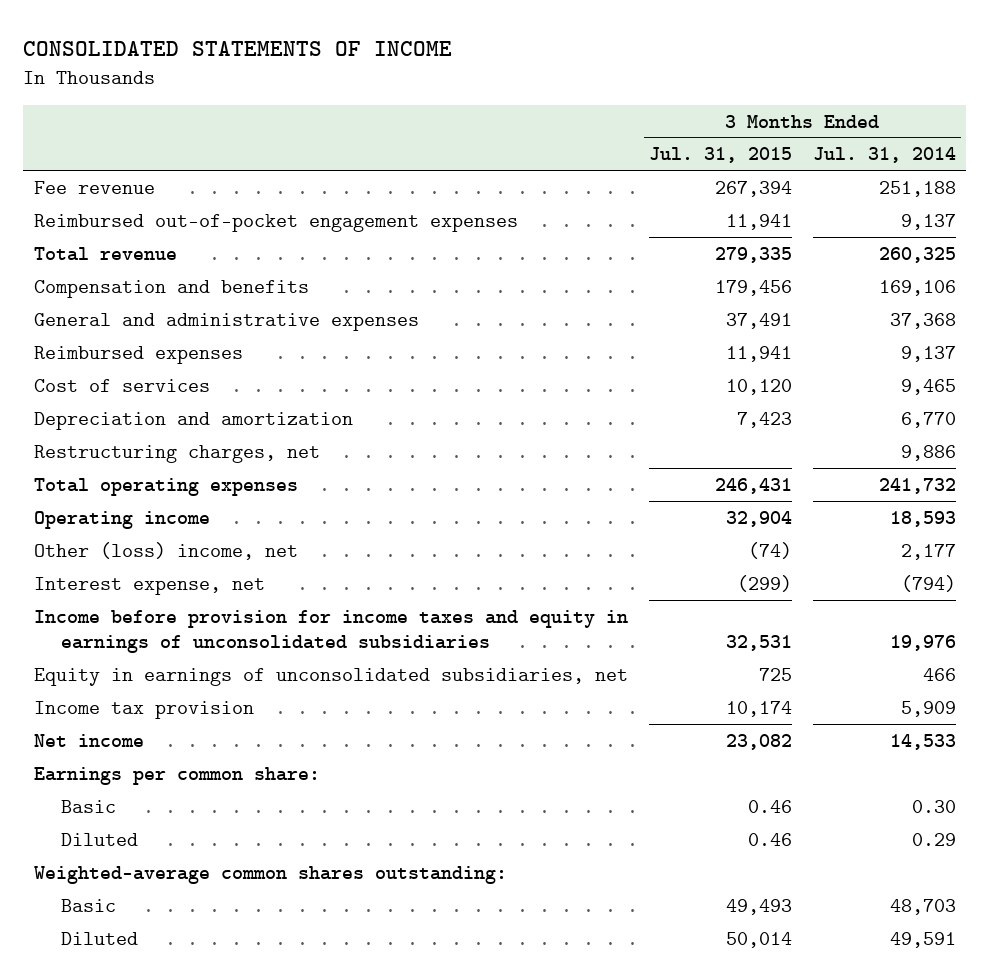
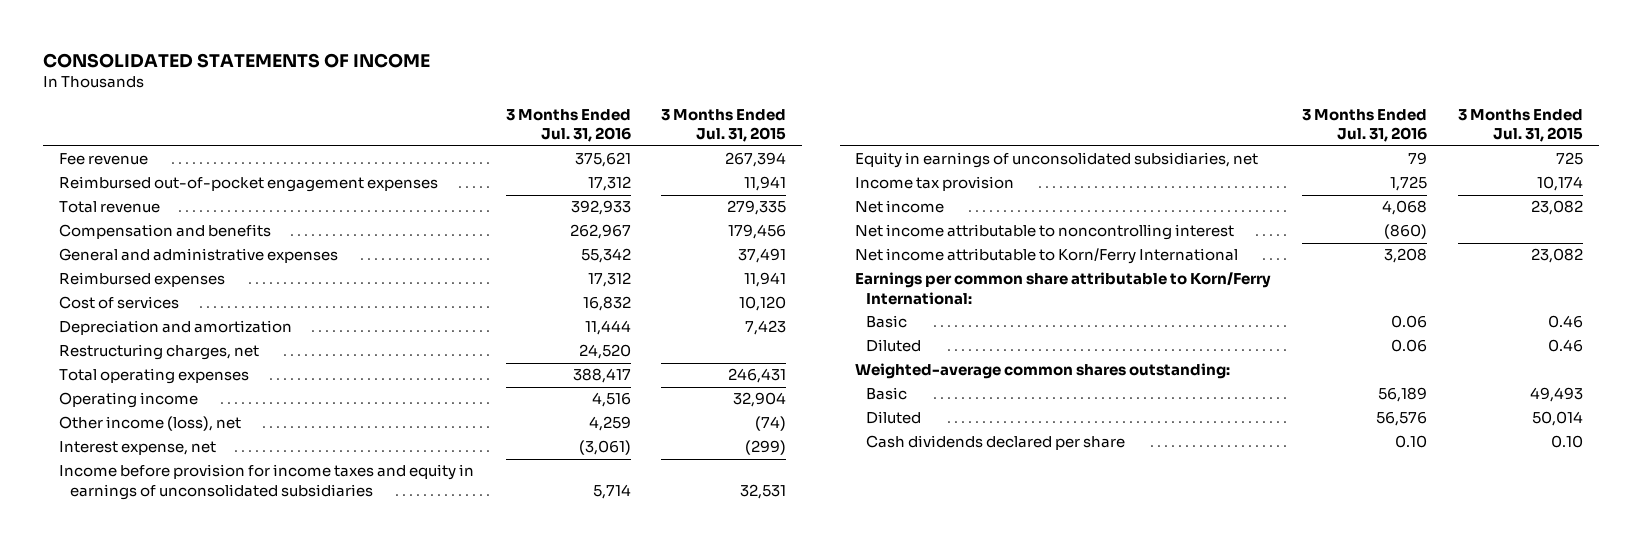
[812,147,956,164] Jul. 31, 2014 -> none
none -> [505,109,631,143] 3 Months Ended Jul. 31, 2016
[33,541,298,560] Other (loss) income, net -> [58,416,241,432] Other income (loss), net
none -> [855,224,1235,241] Net income attributable to noncontrolling interest
none -> [855,248,1239,265] Net income attributable to Korn/Ferry International
[33,766,320,785] Earnings per common share: -> [855,272,1272,305] Earnings per common share attributable to Korn/Ferry International:
none -> [866,435,1126,451] Cash dividends declared per share

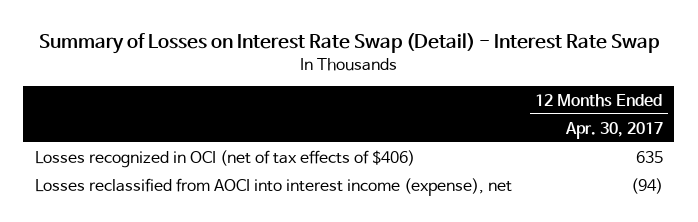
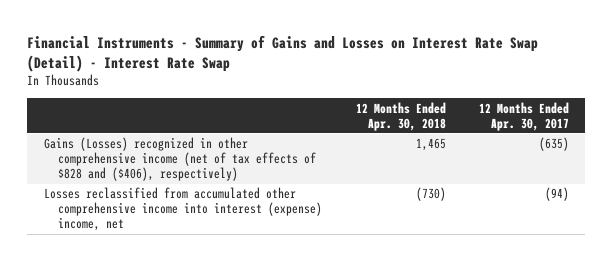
[38,33,659,55] Summary of Losses on Interest Rate Swap (Detail) - Interest Rate Swap -> [27,34,539,72] Financial Instruments - Summary of Gains and Losses on Interest Rate Swap (Detail) - Interest Rate Swap
none -> [355,101,446,131] 12 Months Ended Apr. 30, 2018
[34,149,415,168] Losses recognized in OCI (net of tax effects of $406) -> [43,137,317,182] Gains (Losses) recognized in other comprehensive income (net of tax effects of $828 and ($406), respectively)
[635,150,663,163] 635 -> [538,137,569,152] (635)
[34,177,512,196] Losses reclassified from AOCI into interest income (expense), net -> [43,187,323,232] Losses reclassified from accumulated other comprehensive income into interest (expense) income, net

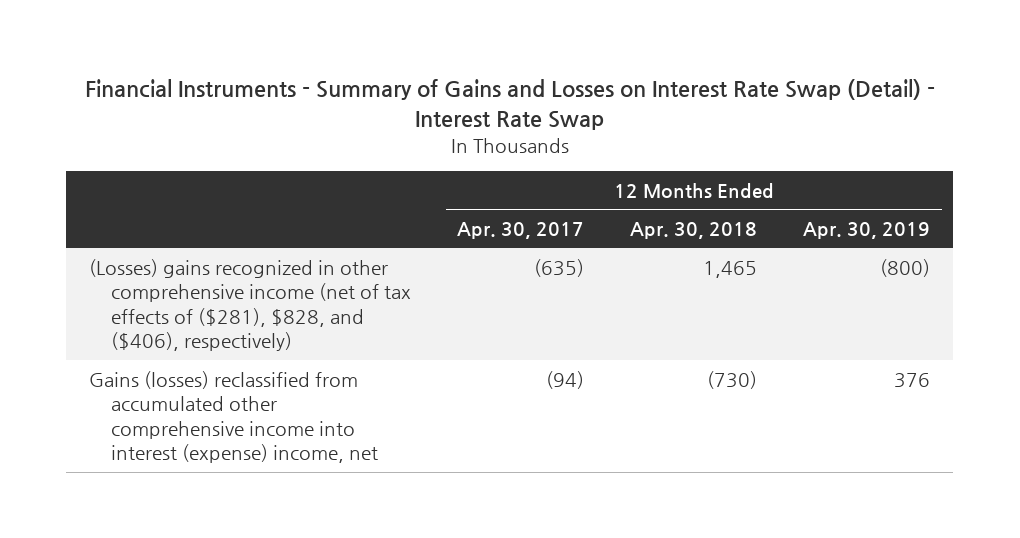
none -> [803,221,931,239] Apr. 30, 2019
[43,137,317,182] Gains (Losses) recognized in other comprehensive income (net of tax effects of $828 and ($406), respectively) -> [89,258,412,352] (Losses) gains recognized in other comprehensive income (net of tax effects of ($281), $828, and ($406), respectively)
[43,187,323,232] Losses reclassified from accumulated other comprehensive income into interest (expense) income, net -> [89,370,379,464] Gains (losses) reclassified from accumulated other comprehensive income into interest (expense) income, net

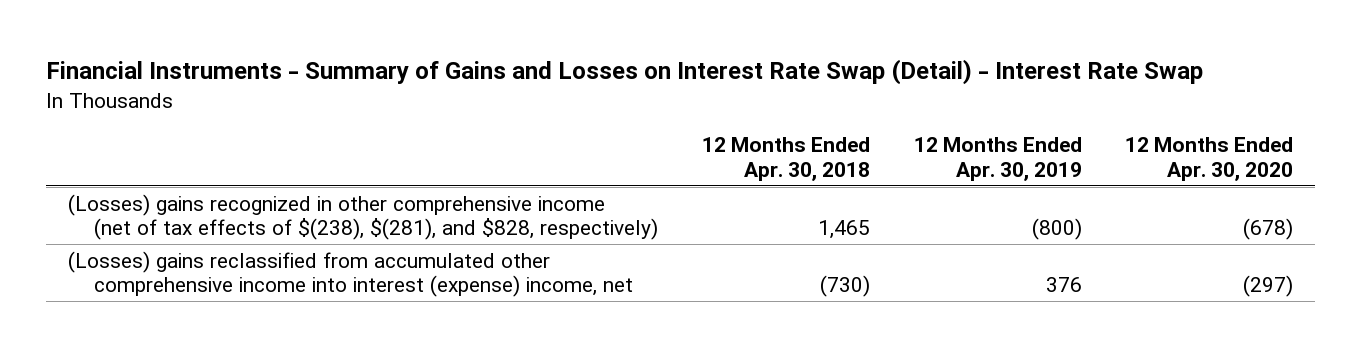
[457,221,585,239] Apr. 30, 2017 -> none
none -> [1125,137,1294,181] 12 Months Ended Apr. 30, 2020
[89,258,412,352] (Losses) gains recognized in other comprehensive income (net of tax effects of ($281), $828, and ($406), respectively) -> [68,193,658,241] (Losses) gains recognized in other comprehensive income (net of tax effects of $(238), $(281), and $828, respectively)
[89,370,379,464] Gains (losses) reclassified from accumulated other comprehensive income into interest (expense) income, net -> [68,250,633,298] (Losses) gains reclassified from accumulated other comprehensive income into interest (expense) income, net

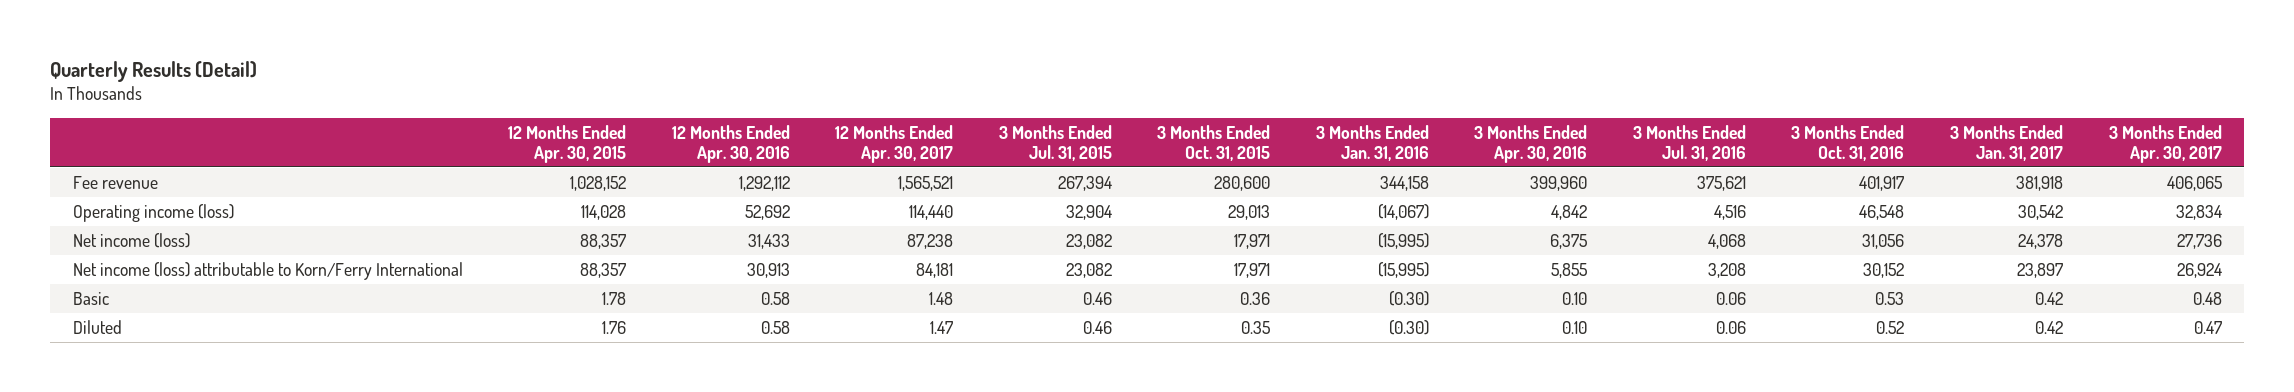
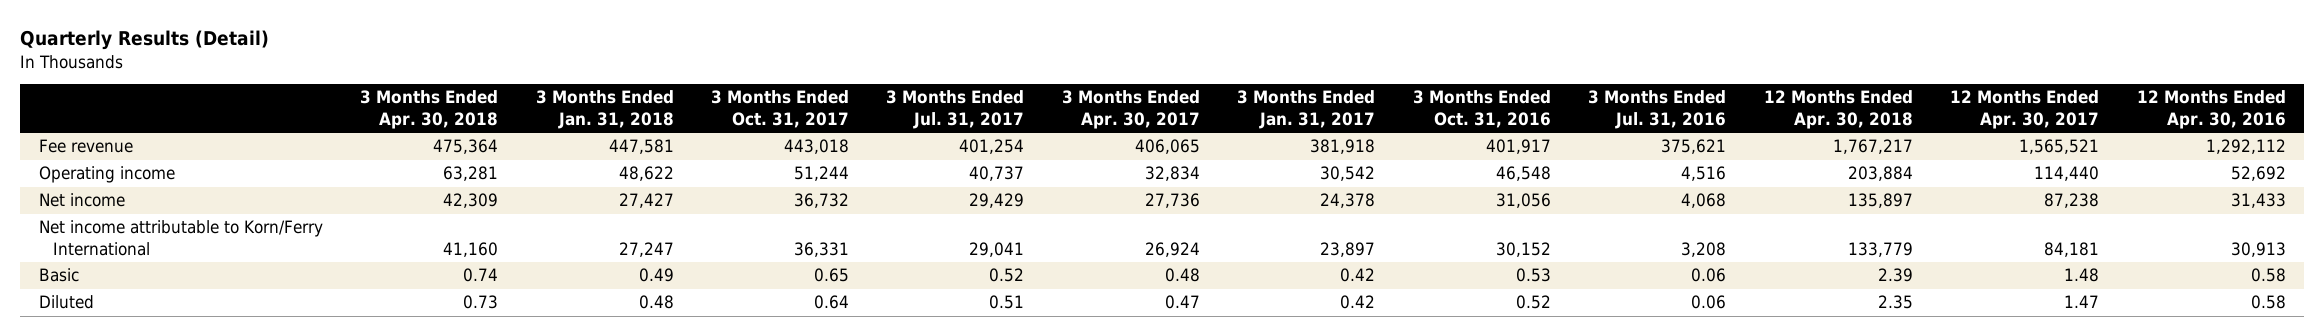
[508,124,627,163] 12 Months Ended Apr. 30, 2015 -> none
[998,124,1112,161] 3 Months Ended Jul. 31, 2015 -> none
[1157,124,1271,161] 3 Months Ended Oct. 31, 2015 -> none
[1315,124,1429,161] 3 Months Ended Jan. 31, 2016 -> none
[1474,124,1588,163] 3 Months Ended Apr. 30, 2016 -> none
none -> [360,90,499,129] 3 Months Ended Apr. 30, 2018
none -> [535,90,674,129] 3 Months Ended Jan. 31, 2018
none -> [711,90,850,128] 3 Months Ended Oct. 31, 2017
none -> [886,90,1025,129] 3 Months Ended Jul. 31, 2017
none -> [1763,90,1913,129] 12 Months Ended Apr. 30, 2018
[72,203,234,222] Operating income (loss) -> [38,166,175,184] Operating income
[72,232,190,248] Net income (loss) -> [38,193,125,208] Net income
[72,261,463,280] Net income (loss) attributable to Korn/Ferry International -> [38,220,323,256] Net income attributable to Korn/Ferry International

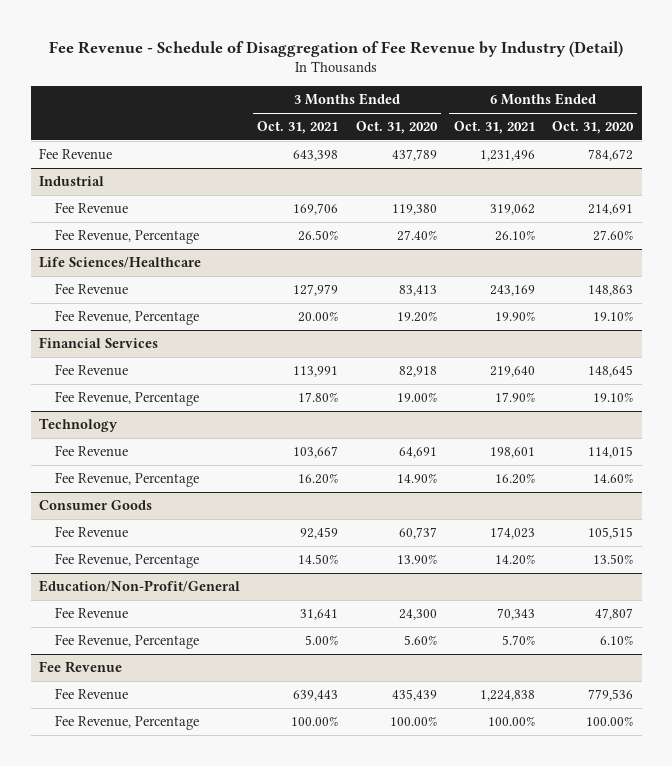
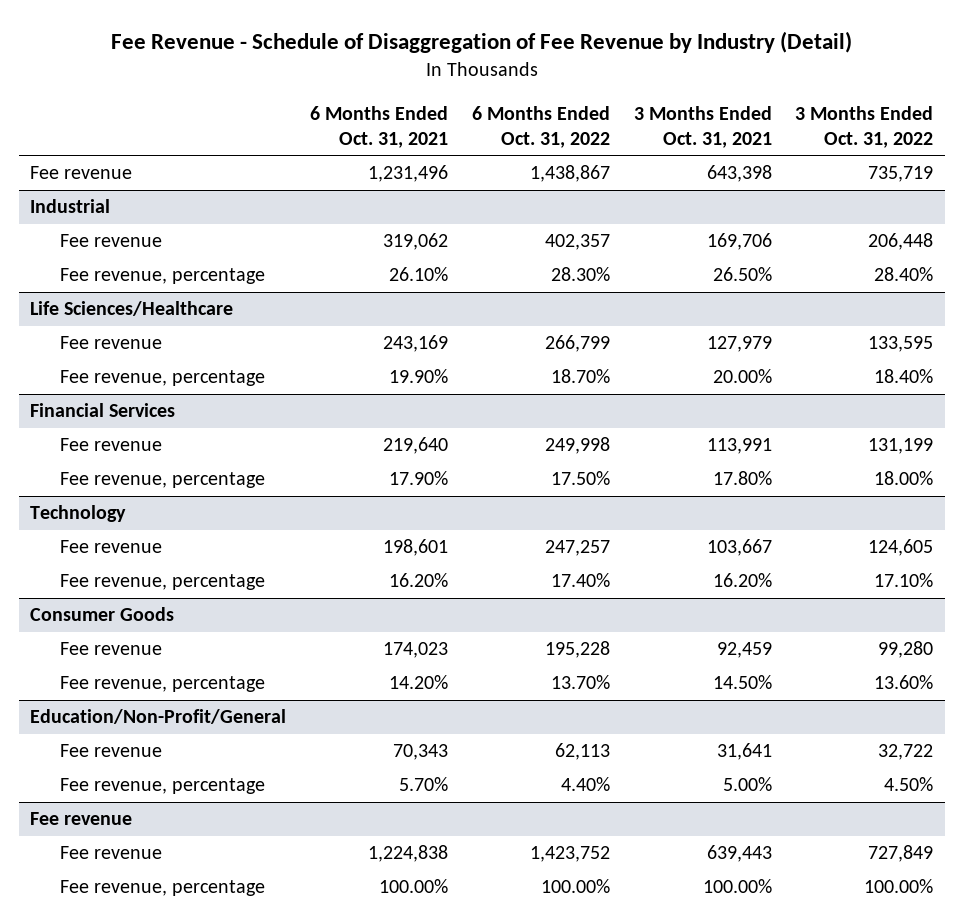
[355,121,438,135] Oct. 31, 2020 -> none
[551,121,634,135] Oct. 31, 2020 -> none
none -> [471,105,610,148] 6 Months Ended Oct. 31, 2022
none -> [795,105,934,148] 3 Months Ended Oct. 31, 2022
[39,148,113,161] Fee Revenue -> [30,166,133,180] Fee revenue
[54,202,128,215] Fee Revenue -> [60,234,163,248] Fee revenue
[54,229,199,245] Fee Revenue, Percentage -> [60,268,266,285] Fee revenue, percentage
[54,283,128,296] Fee Revenue -> [60,336,163,350] Fee revenue
[54,310,199,326] Fee Revenue, Percentage -> [60,370,266,387] Fee revenue, percentage
[54,364,128,377] Fee Revenue -> [60,438,163,452] Fee revenue
[54,391,199,407] Fee Revenue, Percentage -> [60,472,266,489] Fee revenue, percentage
[54,445,128,458] Fee Revenue -> [60,540,163,554] Fee revenue
[54,472,199,488] Fee Revenue, Percentage -> [60,574,266,591] Fee revenue, percentage
[54,526,128,539] Fee Revenue -> [60,642,163,656] Fee revenue
[54,553,199,569] Fee Revenue, Percentage -> [60,676,266,693] Fee revenue, percentage
[54,607,128,620] Fee Revenue -> [60,744,163,758] Fee revenue
[54,634,199,650] Fee Revenue, Percentage -> [60,778,266,795] Fee revenue, percentage
[39,661,123,674] Fee Revenue -> [30,812,133,826] Fee revenue
[54,688,128,701] Fee Revenue -> [60,846,163,860] Fee revenue
[54,715,199,731] Fee Revenue, Percentage -> [60,880,266,897] Fee revenue, percentage

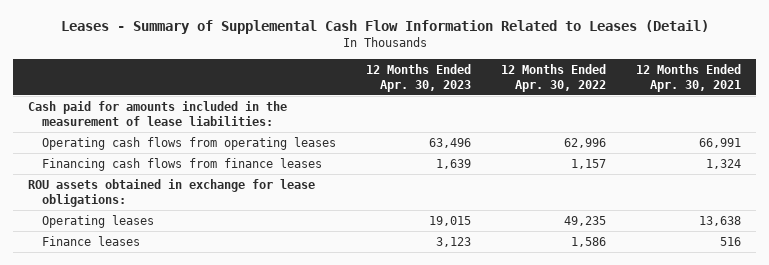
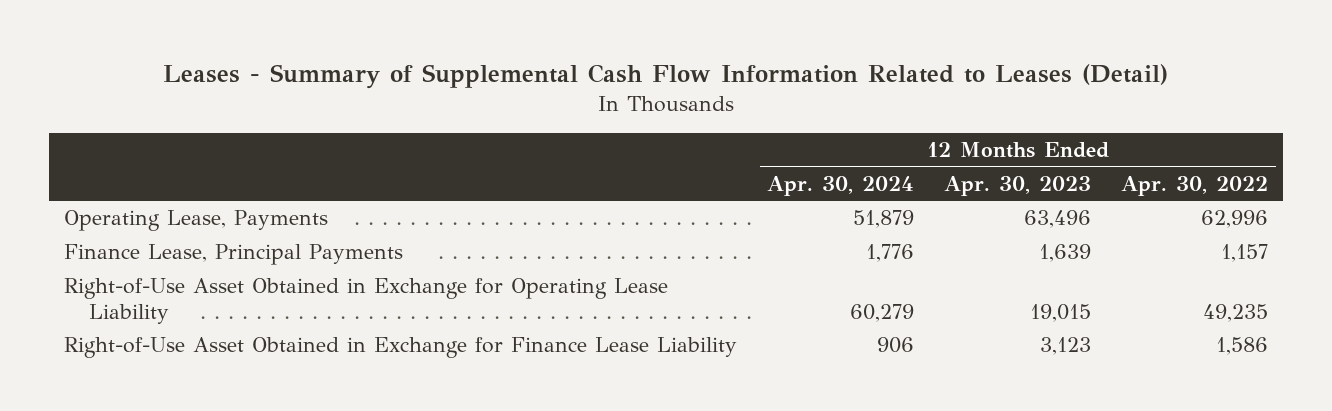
[636,64,742,92] 12 Months Ended Apr. 30, 2021 -> none
none -> [767,175,915,196] Apr. 30, 2024
[27,100,287,126] Cash paid for amounts included in the measurement of lease liabilities: -> none
[27,178,315,207] ROU assets obtained in exchange for lease obligations: -> none
[42,136,337,150] Operating cash flows from operating leases -> [64,210,329,232] Operating Lease, Payments
[42,157,323,171] Financing cash flows from finance leases -> [64,244,404,266] Finance Lease, Principal Payments
[42,214,155,228] Operating leases -> [64,278,669,324] Right-of-Use Asset Obtained in Exchange for Operating Lease Liability
[42,235,141,246] Finance leases -> [64,337,738,359] Right-of-Use Asset Obtained in Exchange for Finance Lease Liability

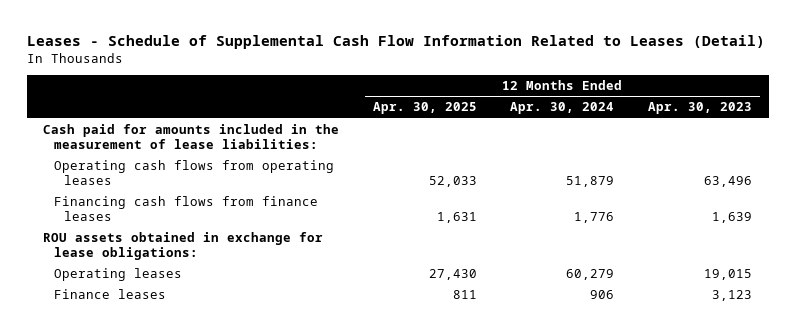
[163,64,1169,90] Leases - Summary of Supplemental Cash Flow Information Related to Leases (Detail) -> [26,35,765,50] Leases - Schedule of Supplemental Cash Flow Information Related to Leases (Detail)
[1121,175,1269,196] Apr. 30, 2022 -> none
none -> [372,102,477,115] Apr. 30, 2025
none -> [43,124,340,150] Cash paid for amounts included in the measurement of lease liabilities:
[64,210,329,232] Operating Lease, Payments -> [53,160,334,186] Operating cash flows from operating leases
[64,244,404,266] Finance Lease, Principal Payments -> [53,196,318,222] Financing cash flows from finance leases
none -> [43,232,324,261] ROU assets obtained in exchange for lease obligations:
[64,278,669,324] Right-of-Use Asset Obtained in Exchange for Operating Lease Liability -> [53,268,182,282] Operating leases
[64,337,738,359] Right-of-Use Asset Obtained in Exchange for Finance Lease Liability -> [53,289,166,300] Finance leases

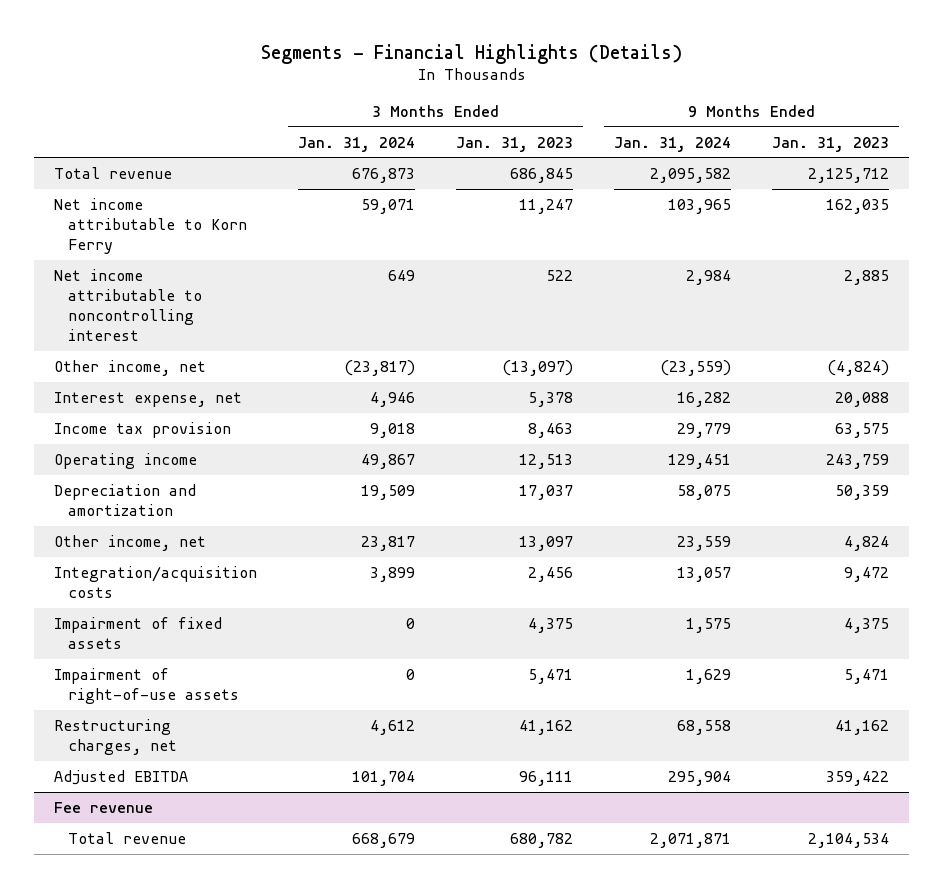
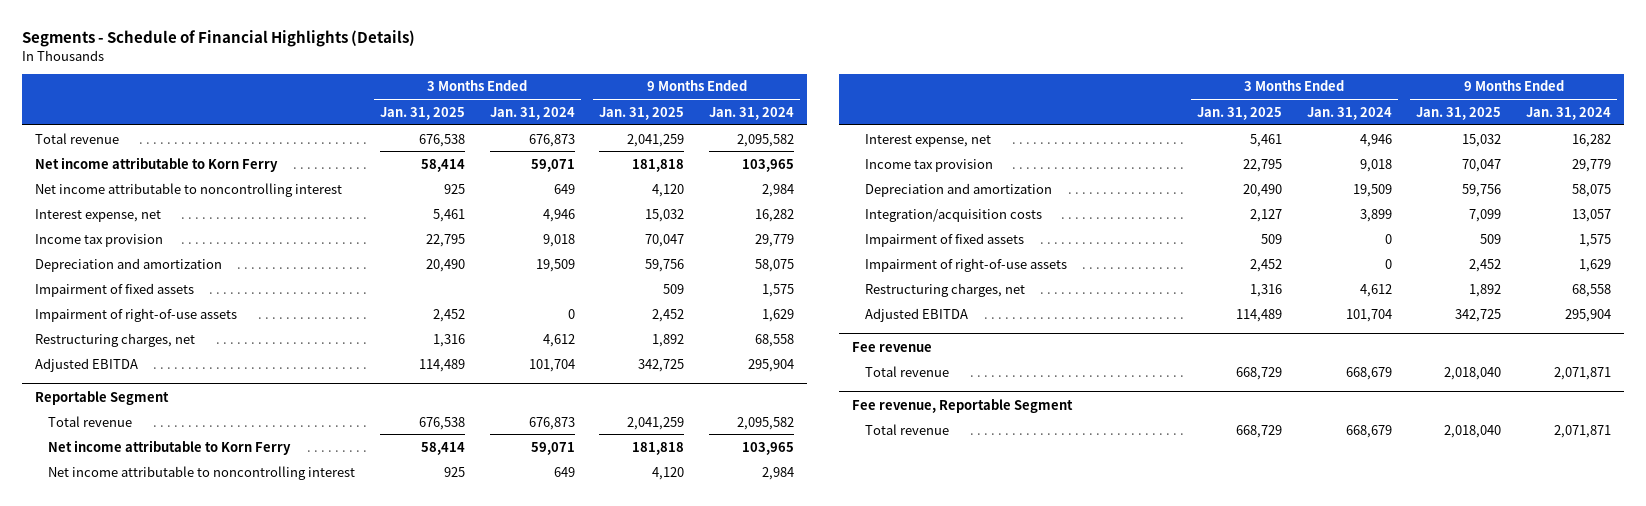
[260,43,682,64] Segments - Financial Highlights (Details) -> [22,29,416,47] Segments - Schedule of Financial Highlights (Details)
[456,136,574,152] Jan. 31, 2023 -> none
[771,136,889,152] Jan. 31, 2023 -> none
none -> [379,106,465,120] Jan. 31, 2025
none -> [599,106,685,120] Jan. 31, 2025
[54,359,207,376] Other income, net -> none
[54,452,198,469] Operating income -> none
[54,534,207,551] Other income, net -> none
none -> [34,282,194,297] Impairment of fixed assets
none -> [34,307,237,322] Impairment of right-of-use assets
none -> [34,332,195,347] Restructuring charges, net
none -> [34,357,138,372] Adjusted EBITDA
none -> [34,390,169,405] Reportable Segment
none -> [47,415,132,427] Total revenue
none -> [47,439,291,455] Net income attributable to Korn Ferry
none -> [47,465,355,480] Net income attributable to noncontrolling interest
none -> [864,133,991,147] Interest expense, net
none -> [864,158,993,172] Income tax provision
none -> [864,182,1052,197] Depreciation and amortization
none -> [851,398,1073,413] Fee revenue, Reportable Segment
none -> [864,423,949,435] Total revenue

